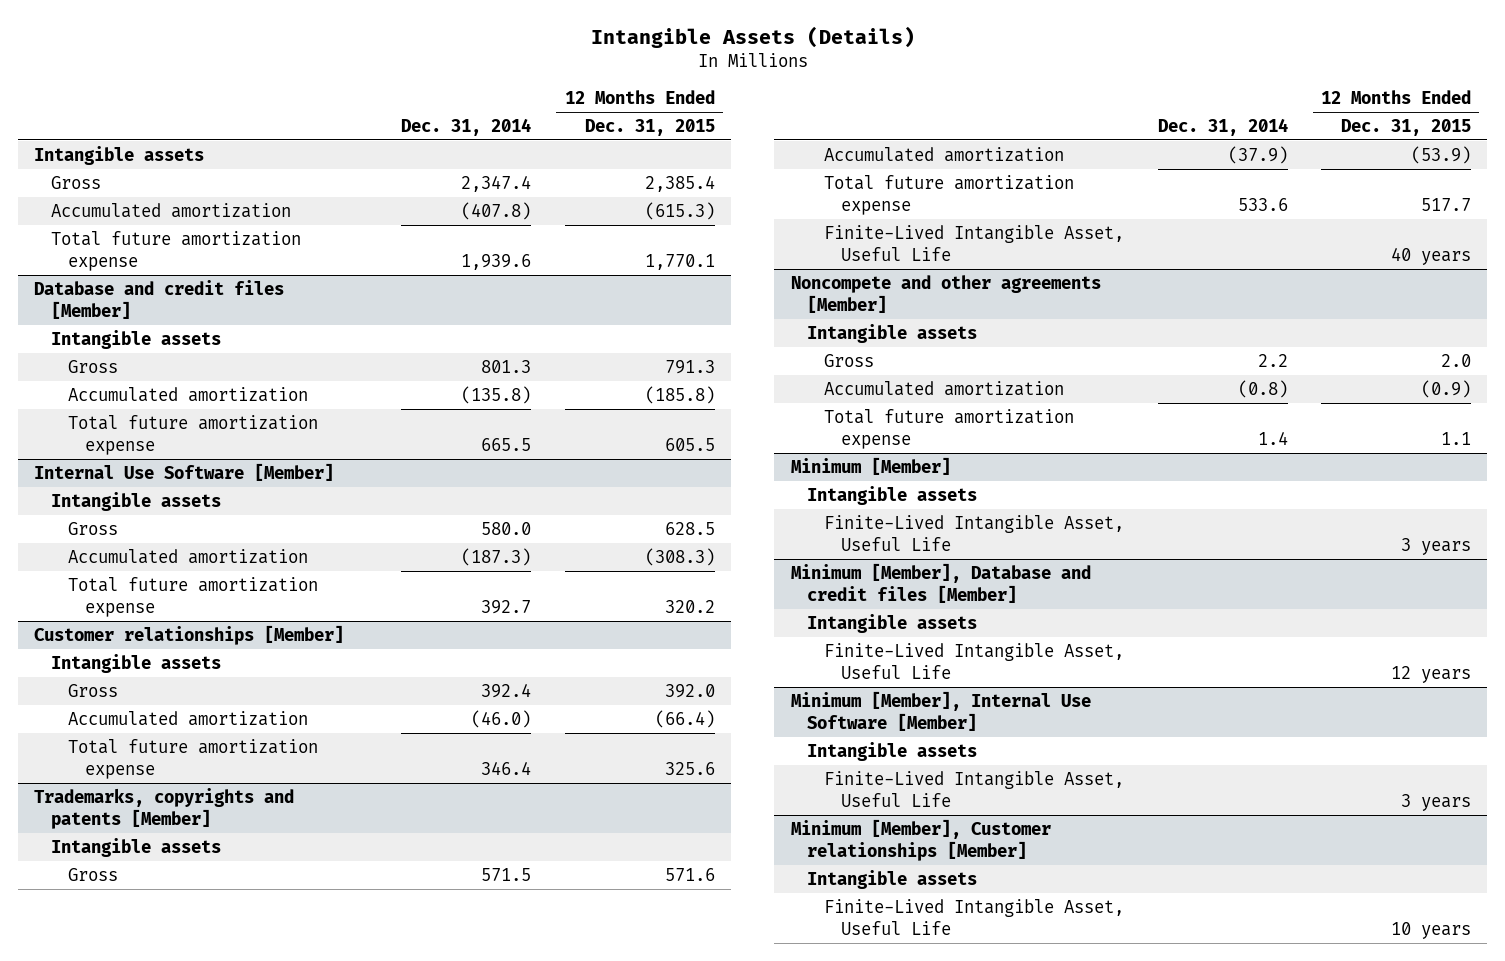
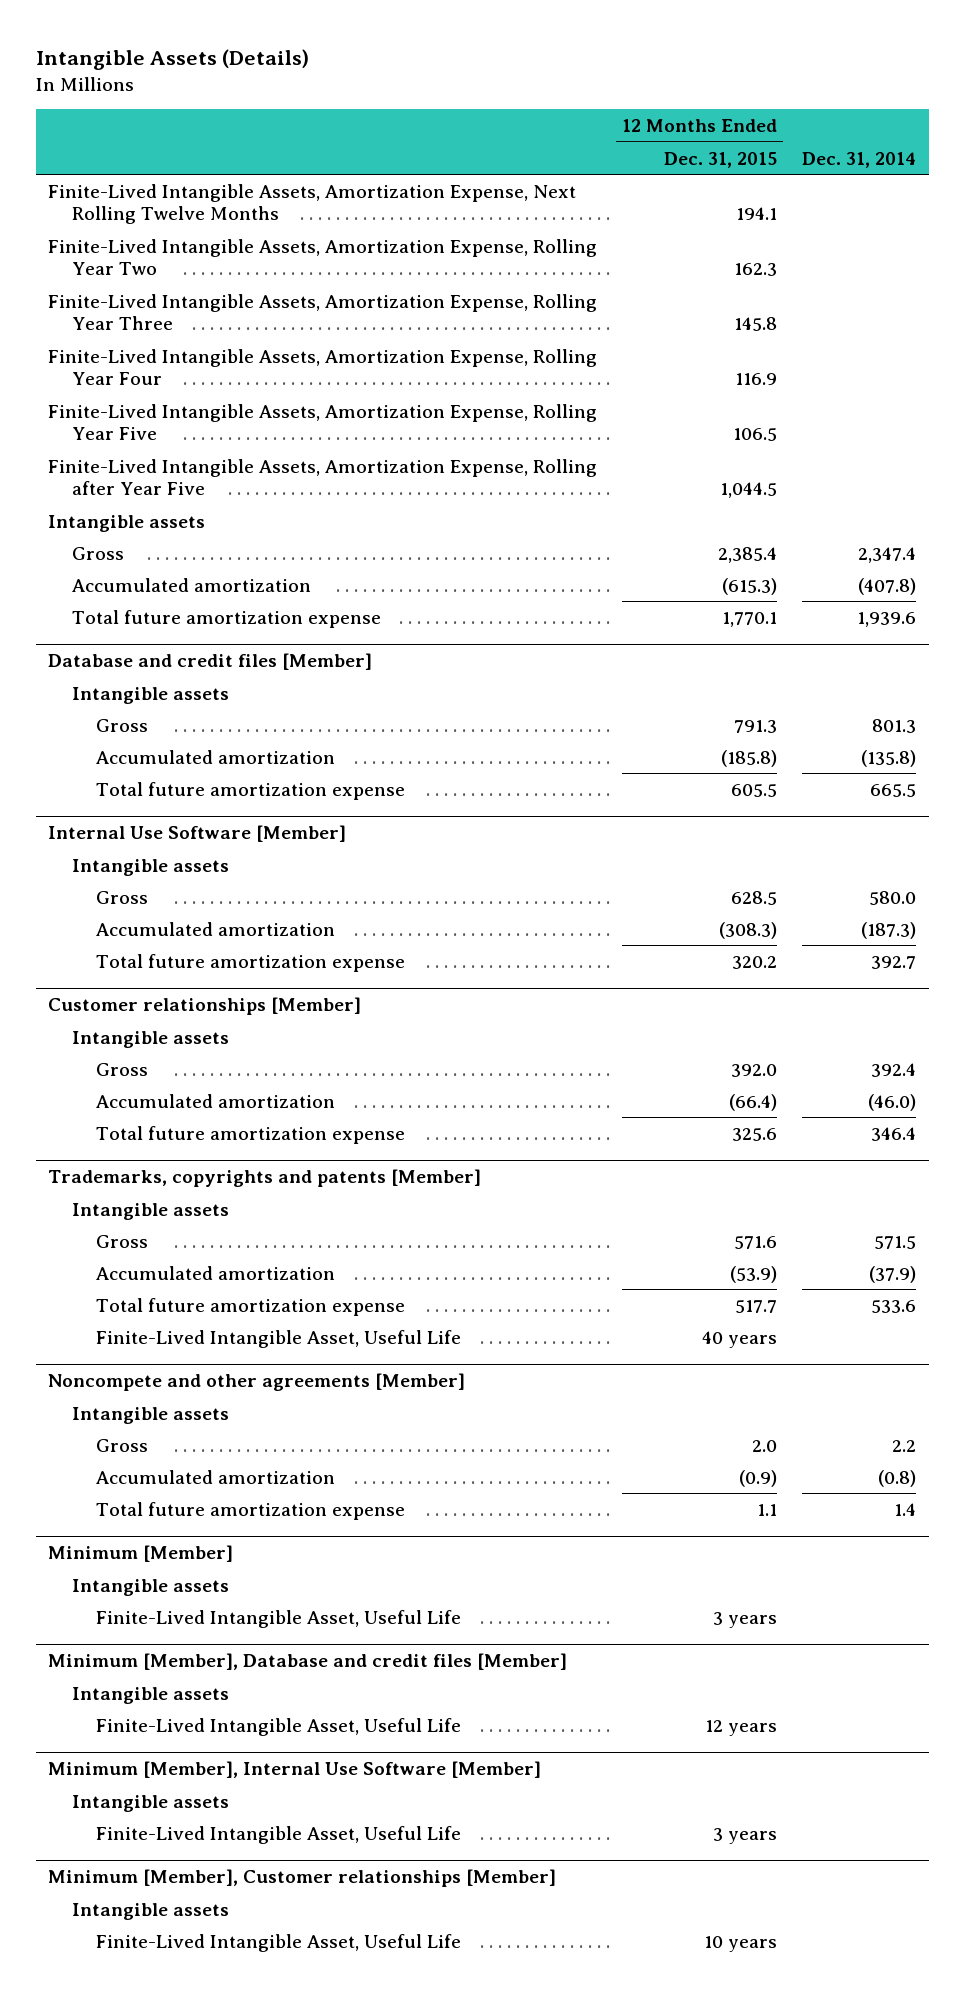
none -> [48,183,577,225] Finite-Lived Intangible Assets, Amortization Expense, Next Rolling Twelve Months
none -> [48,238,598,276] Finite-Lived Intangible Assets, Amortization Expense, Rolling Year Two
none -> [48,293,598,331] Finite-Lived Intangible Assets, Amortization Expense, Rolling Year Three
none -> [48,348,598,386] Finite-Lived Intangible Assets, Amortization Expense, Rolling Year Four
none -> [48,403,598,441] Finite-Lived Intangible Assets, Amortization Expense, Rolling Year Five
none -> [48,458,598,496] Finite-Lived Intangible Assets, Amortization Expense, Rolling after Year Five

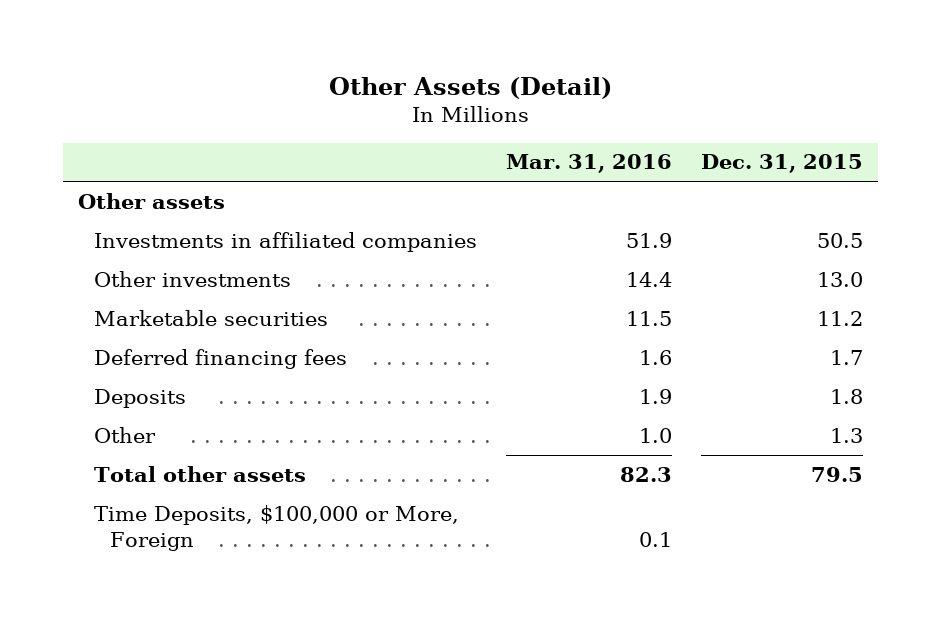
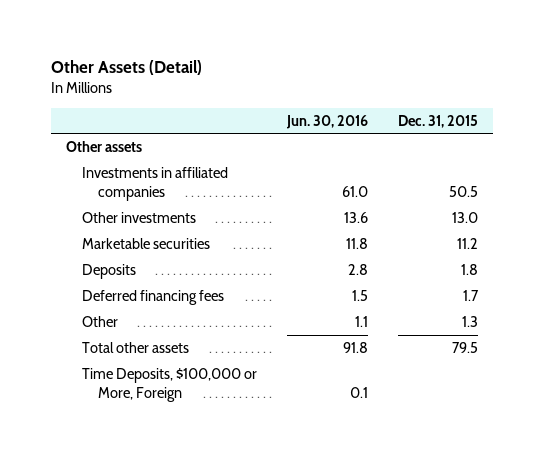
[506,154,673,174] Mar. 31, 2016 -> none
none -> [285,114,368,129] Jun. 30, 2016
[93,348,347,369] Deferred financing fees -> [81,289,224,305] Deferred financing fees

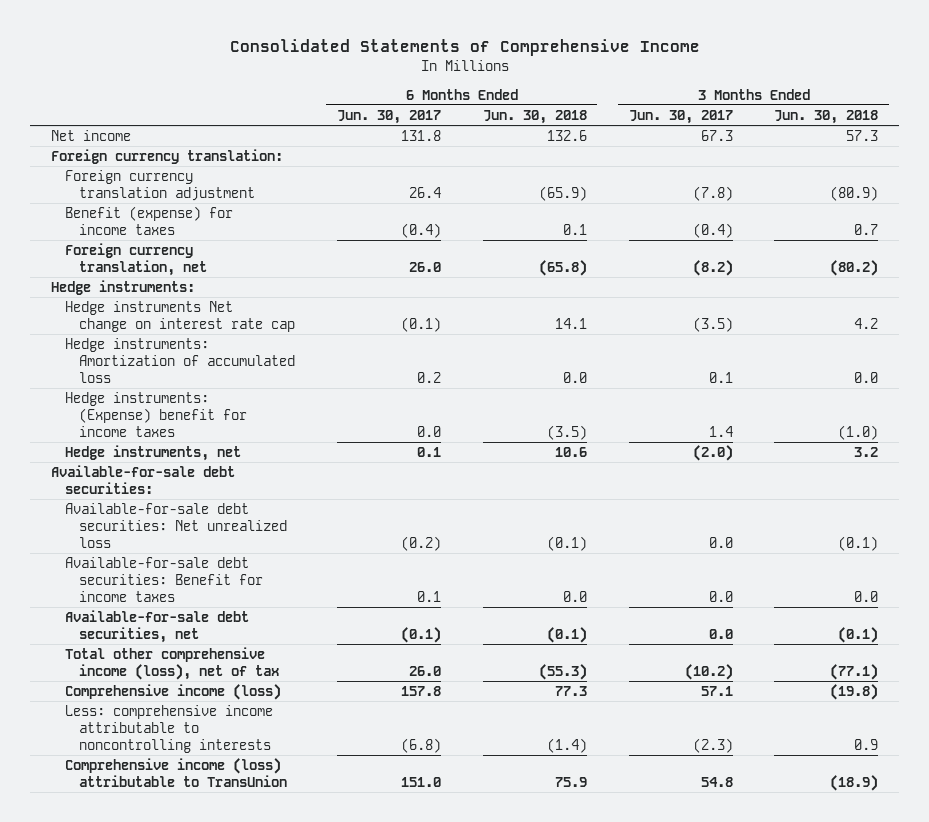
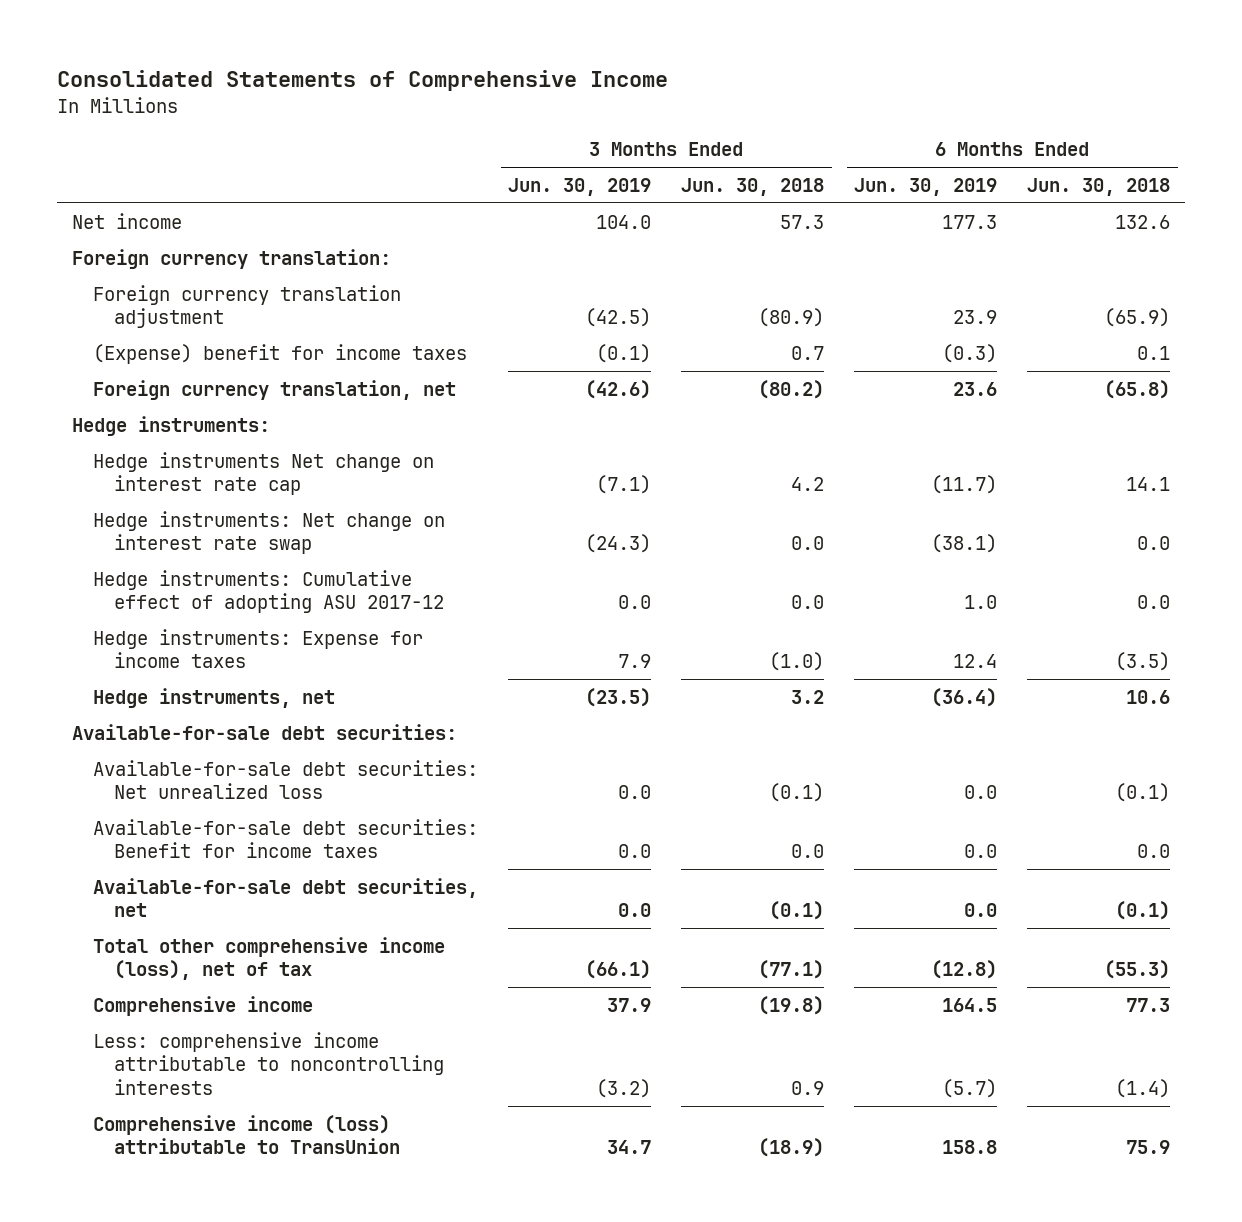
[336,110,441,125] Jun. 30, 2017 -> none
[628,110,733,125] Jun. 30, 2017 -> none
none -> [508,178,652,197] Jun. 30, 2019
none -> [854,178,998,197] Jun. 30, 2019
[65,206,234,235] Benefit (expense) for income taxes -> [93,343,468,364] (Expense) benefit for income taxes
[65,338,296,383] Hedge instruments: Amortization of accumulated loss -> none
none -> [93,510,446,555] Hedge instruments: Net change on interest rate swap
none -> [93,569,445,614] Hedge instruments: Cumulative effect of adopting ASU 2017-12
[65,392,248,437] Hedge instruments: (Expense) benefit for income taxes -> [93,628,424,669] Hedge instruments: Expense for income taxes
[65,684,282,701] Comprehensive income (loss) -> [93,995,314,1016] Comprehensive income

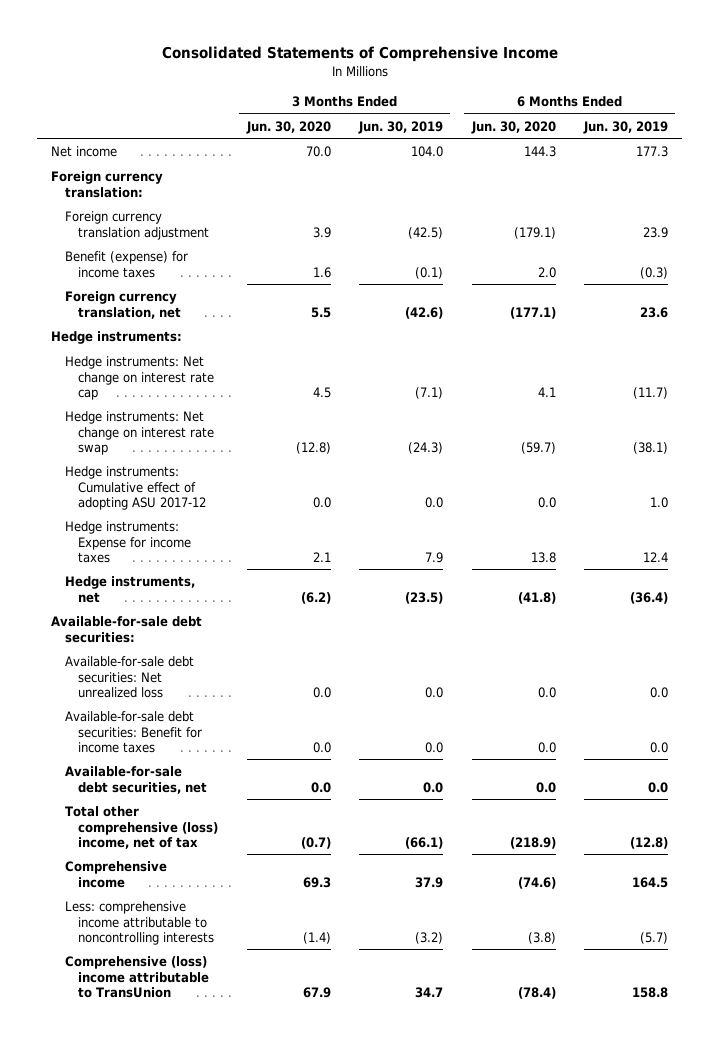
[681,178,825,197] Jun. 30, 2018 -> none
[1027,178,1171,197] Jun. 30, 2018 -> none
none -> [245,120,331,134] Jun. 30, 2020
none -> [470,120,556,134] Jun. 30, 2020
[93,343,468,364] (Expense) benefit for income taxes -> [64,251,188,278] Benefit (expense) for income taxes
[93,451,435,496] Hedge instruments Net change on interest rate cap -> [64,356,215,400] Hedge instruments: Net change on interest rate cap
[93,936,446,981] Total other comprehensive income (loss), net of tax -> [64,806,219,849] Total other comprehensive (loss) income, net of tax
[93,1114,401,1155] Comprehensive income (loss) attributable to TransUnion -> [64,956,210,998] Comprehensive (loss) income attributable to TransUnion

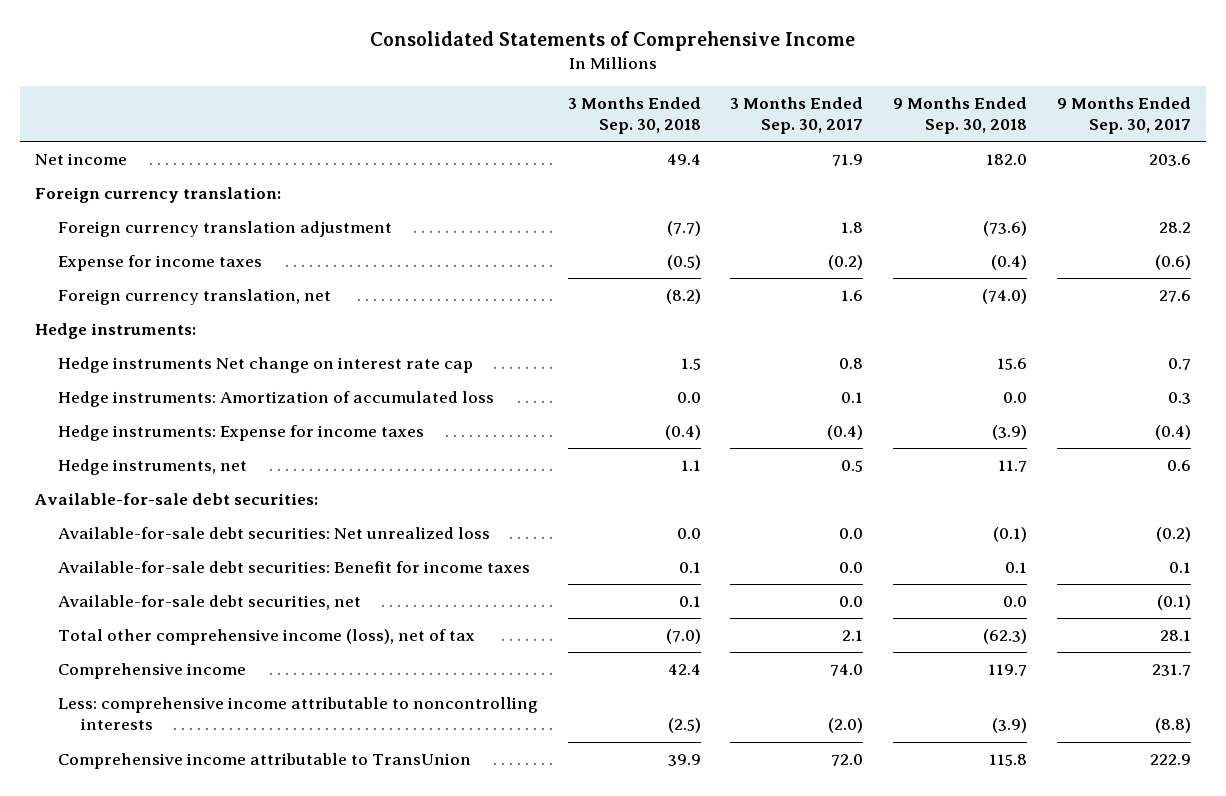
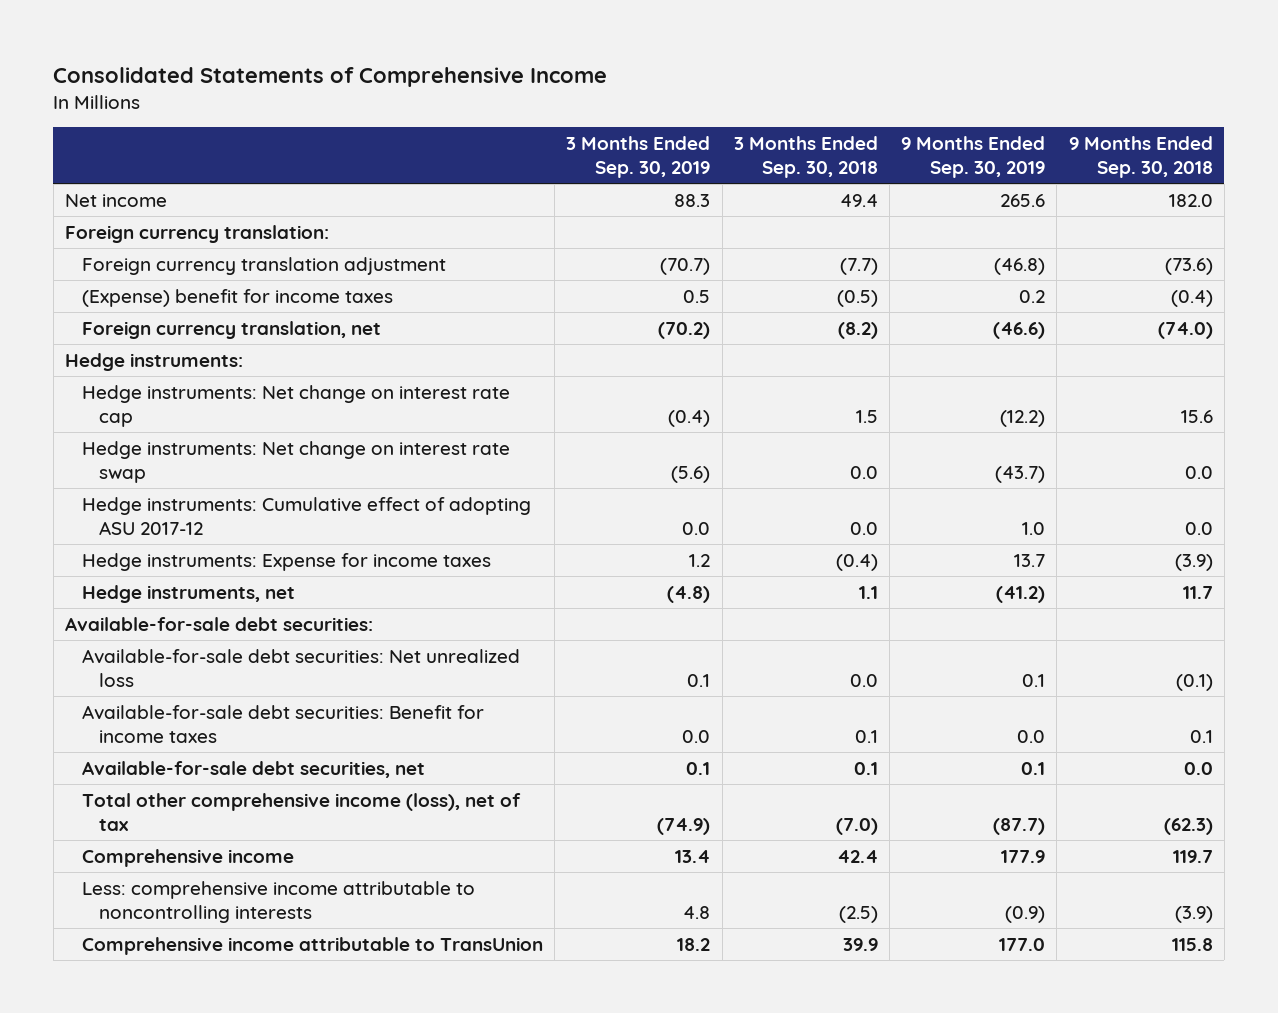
[730,96,864,134] 3 Months Ended Sep. 30, 2017 -> none
[1056,96,1191,134] 9 Months Ended Sep. 30, 2017 -> none
none -> [566,136,711,179] 3 Months Ended Sep. 30, 2019
none -> [901,136,1046,179] 9 Months Ended Sep. 30, 2019
[58,254,263,271] Expense for income taxes -> [81,288,393,307] (Expense) benefit for income taxes
[58,390,495,407] Hedge instruments: Amortization of accumulated loss -> none
[58,356,474,373] Hedge instruments Net change on interest rate cap -> [81,384,510,427] Hedge instruments: Net change on interest rate cap
none -> [81,440,510,483] Hedge instruments: Net change on interest rate swap
none -> [81,496,531,535] Hedge instruments: Cumulative effect of adopting ASU 2017-12

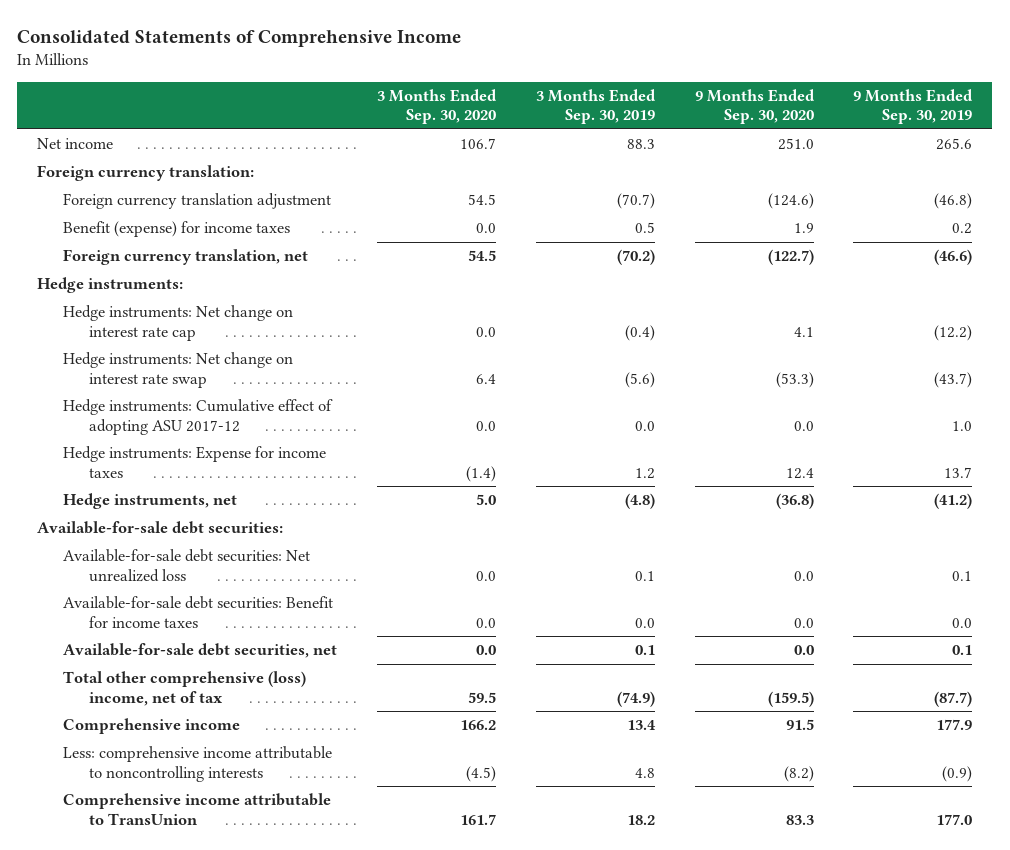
[733,136,878,179] 3 Months Ended Sep. 30, 2018 -> none
[1068,136,1213,179] 9 Months Ended Sep. 30, 2018 -> none
none -> [376,88,497,125] 3 Months Ended Sep. 30, 2020
none -> [694,88,815,125] 9 Months Ended Sep. 30, 2020
[81,288,393,307] (Expense) benefit for income taxes -> [63,221,291,238] Benefit (expense) for income taxes
[81,792,521,831] Total other comprehensive income (loss), net of tax -> [63,671,307,706] Total other comprehensive (loss) income, net of tax

